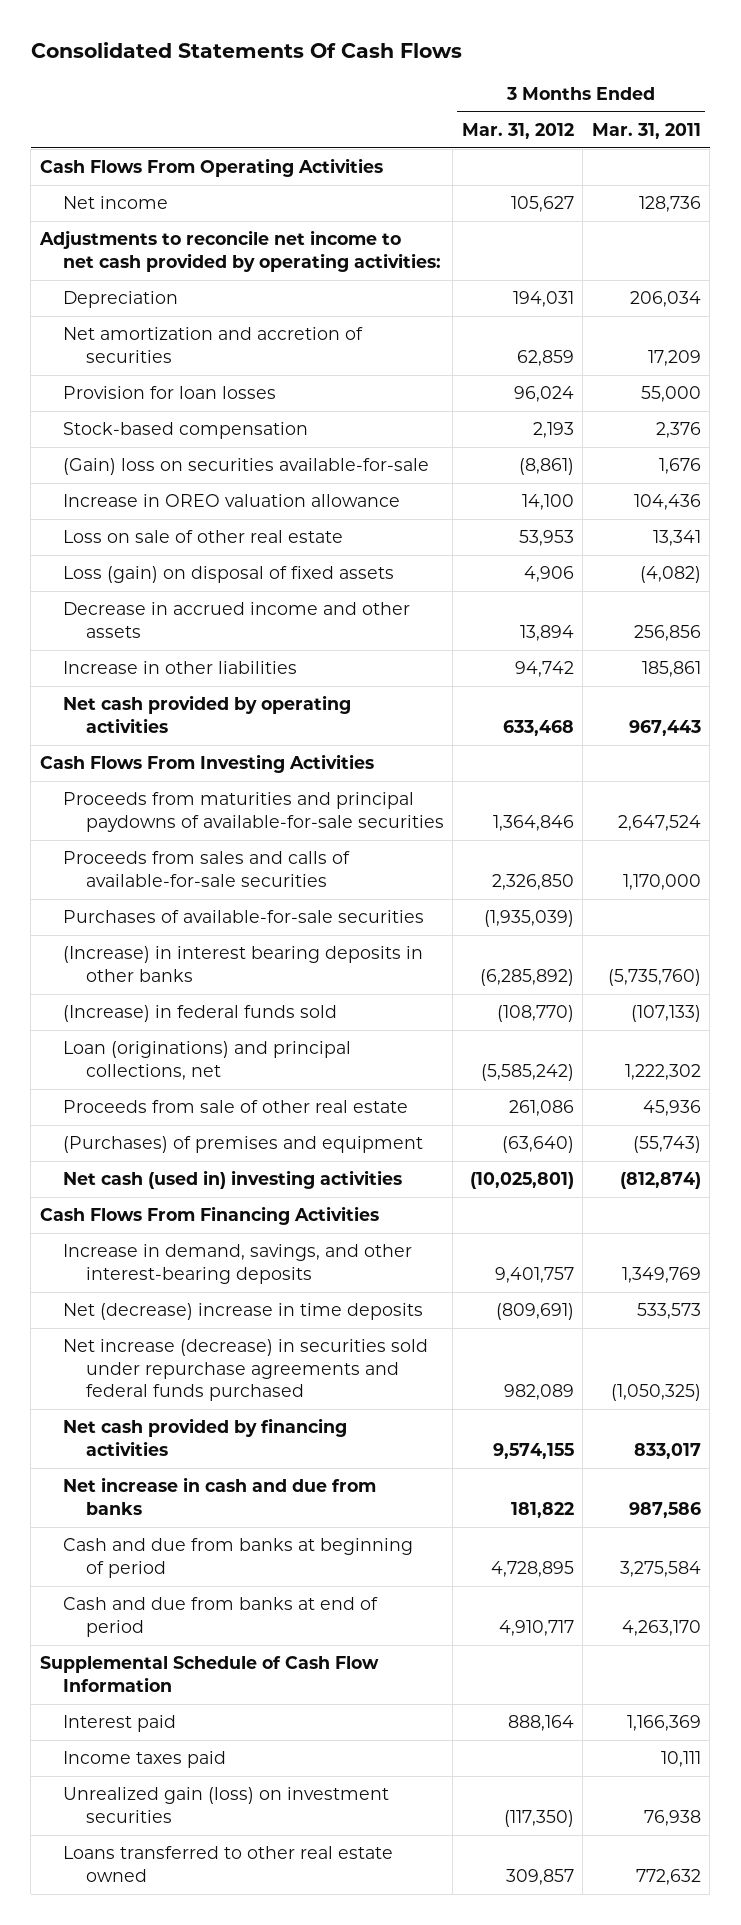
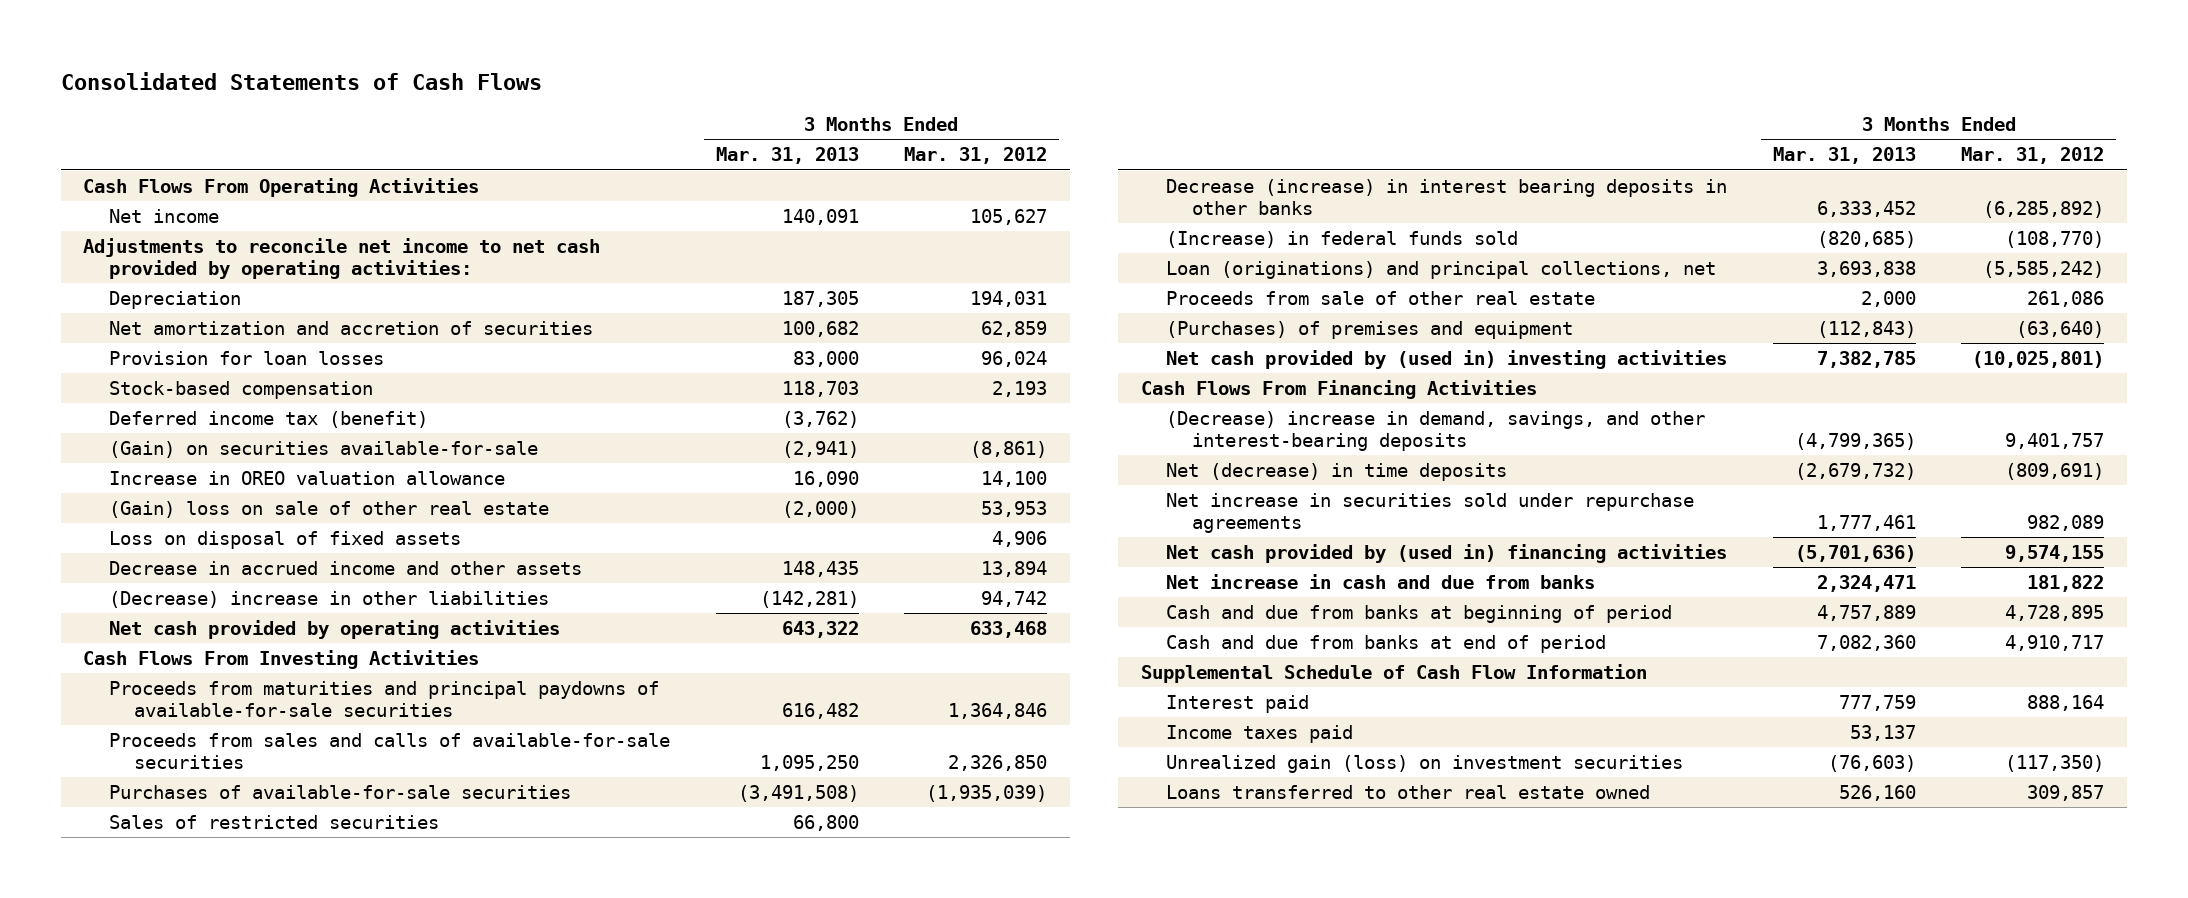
[30,42,462,59] Consolidated Statements Of Cash Flows -> [60,72,542,91] Consolidated Statements of Cash Flows
[591,123,701,140] Mar. 31, 2011 -> none
none -> [715,147,859,165] Mar. 31, 2013
none -> [108,411,428,429] Deferred income tax (benefit)
[62,458,429,476] (Gain) loss on securities available-for-sale -> [108,441,538,459] (Gain) on securities available-for-sale
[62,530,343,544] Loss on sale of other real estate -> [108,501,549,519] (Gain) loss on sale of other real estate
[62,566,394,584] Loss (gain) on disposal of fixed assets -> [108,531,461,550] Loss on disposal of fixed assets
[62,661,297,675] Increase in other liabilities -> [108,591,549,609] (Decrease) increase in other liabilities
none -> [108,815,439,830] Sales of restricted securities
[62,946,423,982] (Increase) in interest bearing deposits in other banks -> [1166,179,1728,216] Decrease (increase) in interest bearing deposits in other banks
[62,1170,402,1190] Net cash (used in) investing activities -> [1166,350,1728,370] Net cash provided by (used in) investing activities
[62,1244,412,1284] Increase in demand, savings, and other interest-bearing deposits -> [1166,411,1706,452] (Decrease) increase in demand, savings, and other interest-bearing deposits
[62,1303,423,1321] Net (decrease) increase in time deposits -> [1166,463,1508,482] Net (decrease) in time deposits
[62,1339,428,1402] Net increase (decrease) in securities sold under repurchase agreements and federal funds purchased -> [1166,493,1695,534] Net increase in securities sold under repurchase agreements
[62,1418,347,1456] Net cash provided by financing activities -> [1166,544,1728,564] Net cash provided by (used in) financing activities

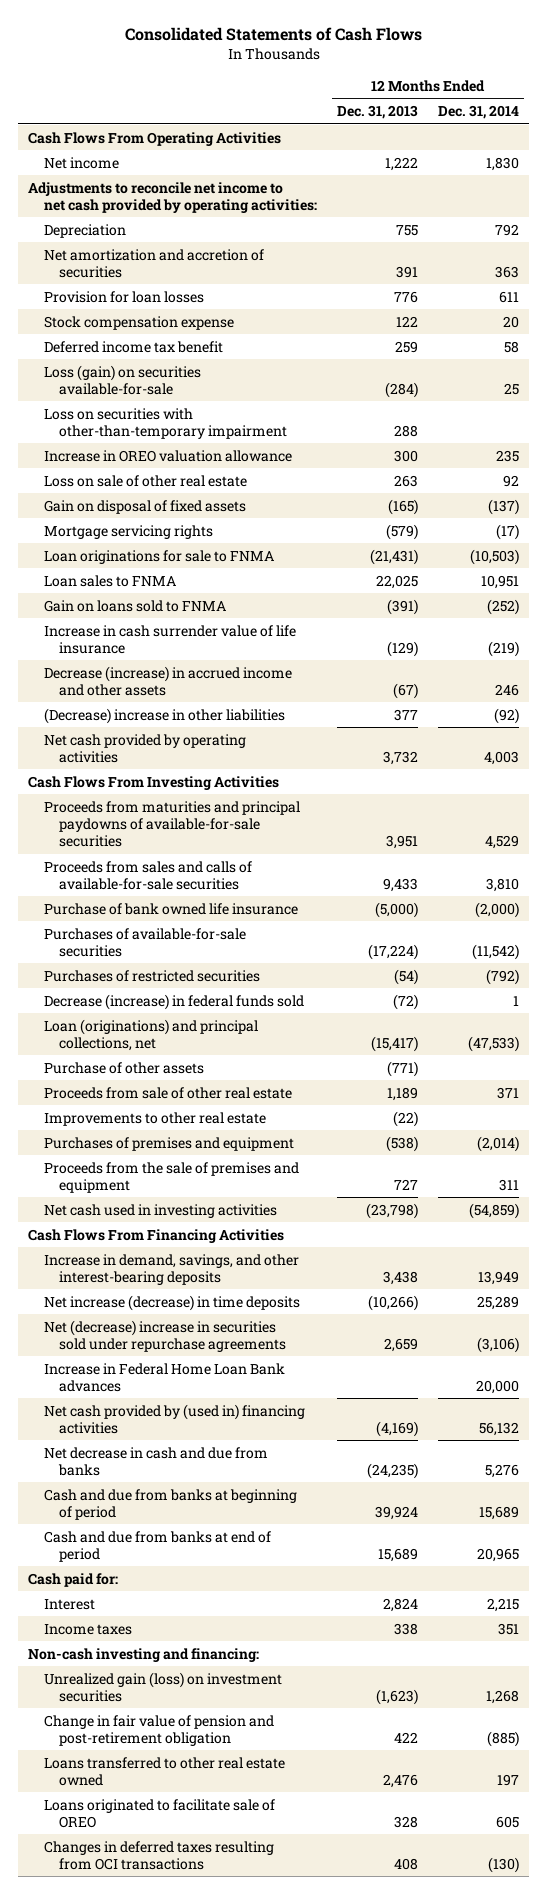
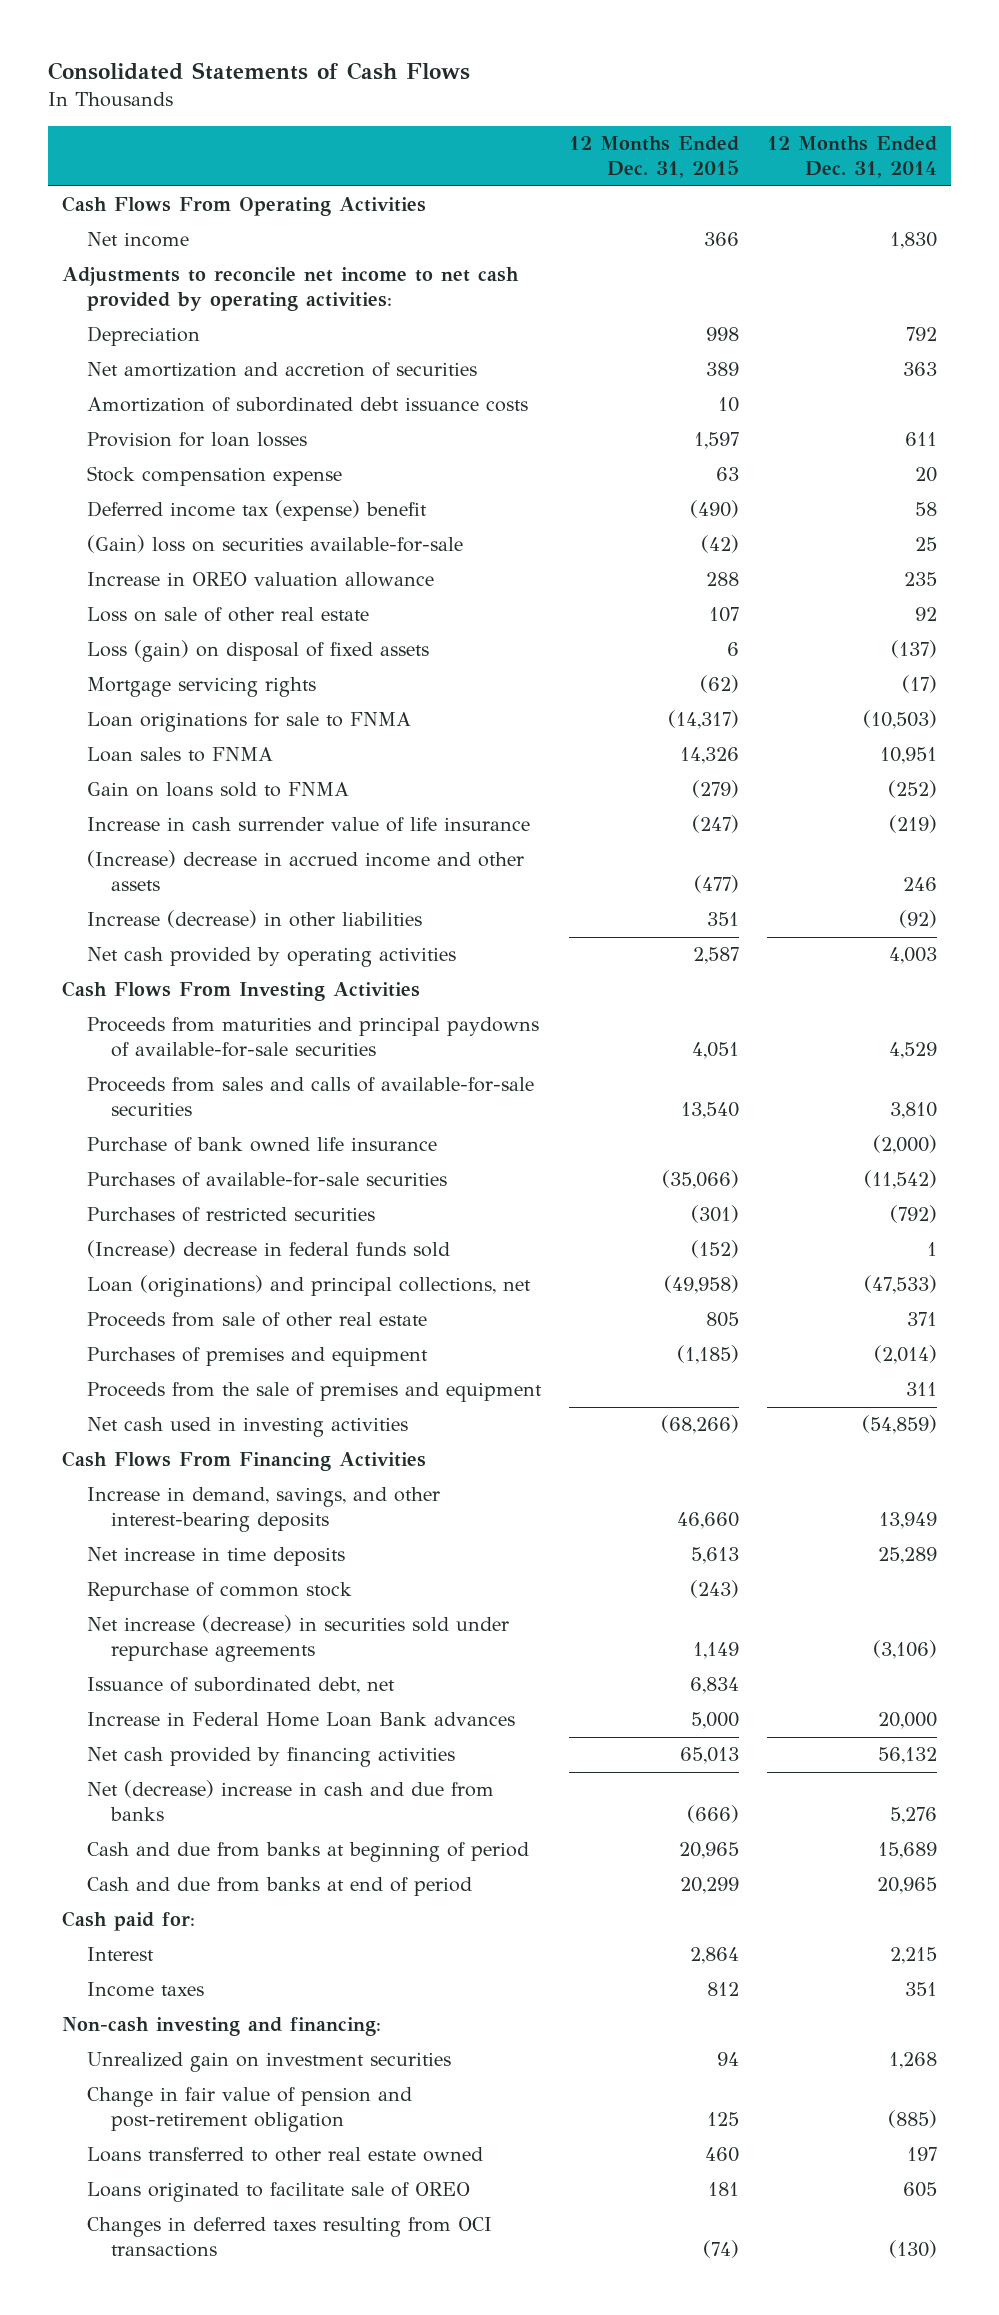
[337,105,419,120] Dec. 31, 2013 -> none
none -> [568,136,739,179] 12 Months Ended Dec. 31, 2015
none -> [86,397,528,413] Amortization of subordinated debt issuance costs
[43,407,288,439] Loss on securities with other-than-temporary impairment -> none
[43,340,223,353] Deferred income tax benefit -> [86,500,427,522] Deferred income tax (expense) benefit
[43,364,201,395] Loss (gain) on securities available-for-sale -> [86,535,463,554] (Gain) loss on securities available-for-sale
[43,499,246,514] Gain on disposal of fixed assets -> [86,640,429,663] Loss (gain) on disposal of fixed assets
[43,665,292,696] Decrease (increase) in accrued income and other assets -> [86,850,524,892] (Increase) decrease in accrued income and other assets
[43,707,285,724] (Decrease) increase in other liabilities -> [86,910,422,929] Increase (decrease) in other liabilities
[43,993,304,1010] Decrease (increase) in federal funds sold -> [86,1240,450,1259] (Increase) decrease in federal funds sold
[43,1061,204,1074] Purchase of other assets -> none
[43,1111,266,1126] Improvements to other real estate -> none
[43,1294,300,1311] Net increase (decrease) in time deposits -> [86,1547,345,1567] Net increase in time deposits
none -> [86,1582,352,1602] Repurchase of common stock
[43,1319,287,1352] Net (decrease) increase in securities sold under repurchase agreements -> [86,1615,509,1663] Net increase (decrease) in securities sold under repurchase agreements
none -> [86,1677,395,1695] Issuance of subordinated debt, net
[43,1403,305,1434] Net cash provided by (used in) financing activities -> [86,1747,455,1768] Net cash provided by financing activities
[43,1446,268,1476] Net decrease in cash and due from banks -> [86,1780,494,1822] Net (decrease) increase in cash and due from banks
[43,1671,282,1702] Unrealized gain (loss) on investment securities -> [86,2052,451,2073] Unrealized gain on investment securities

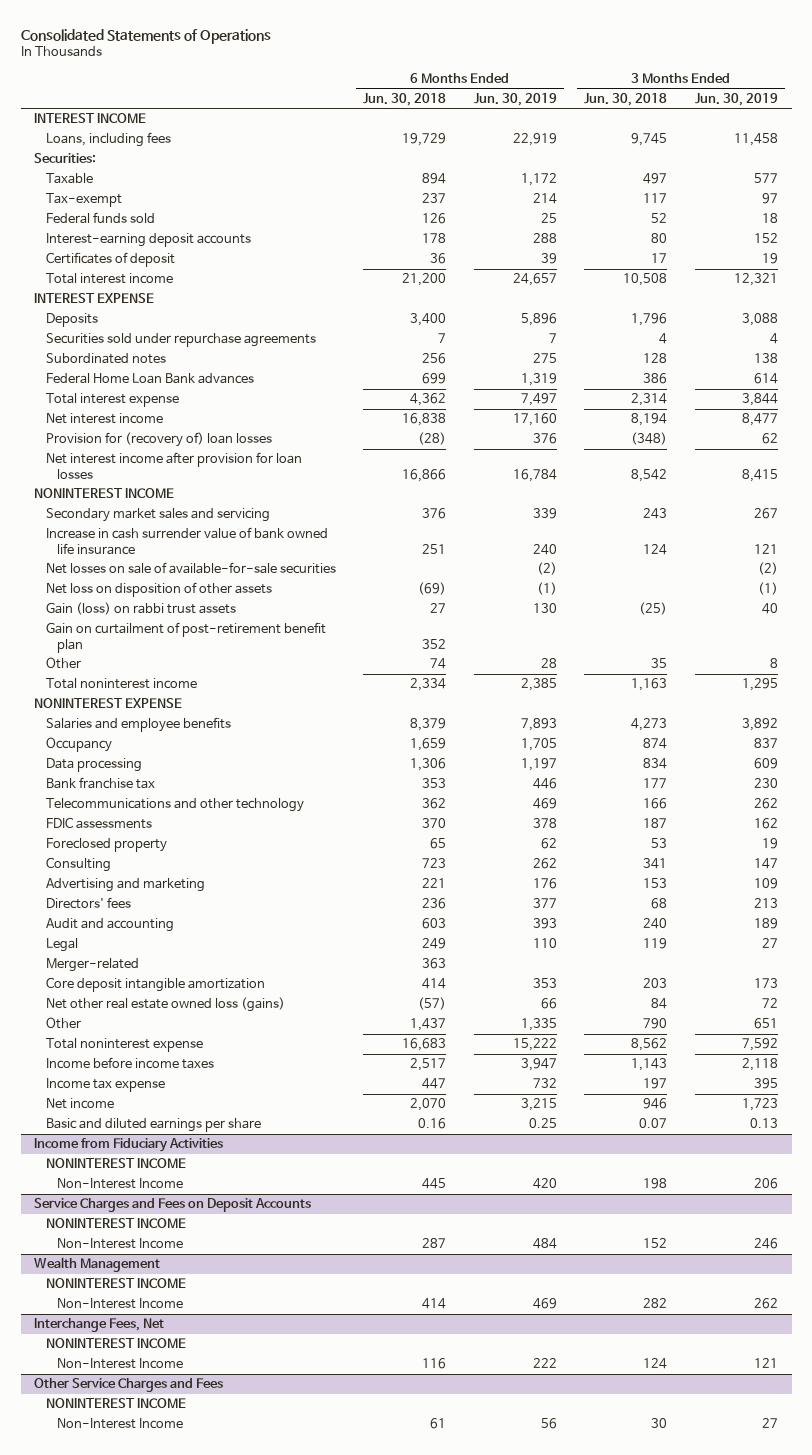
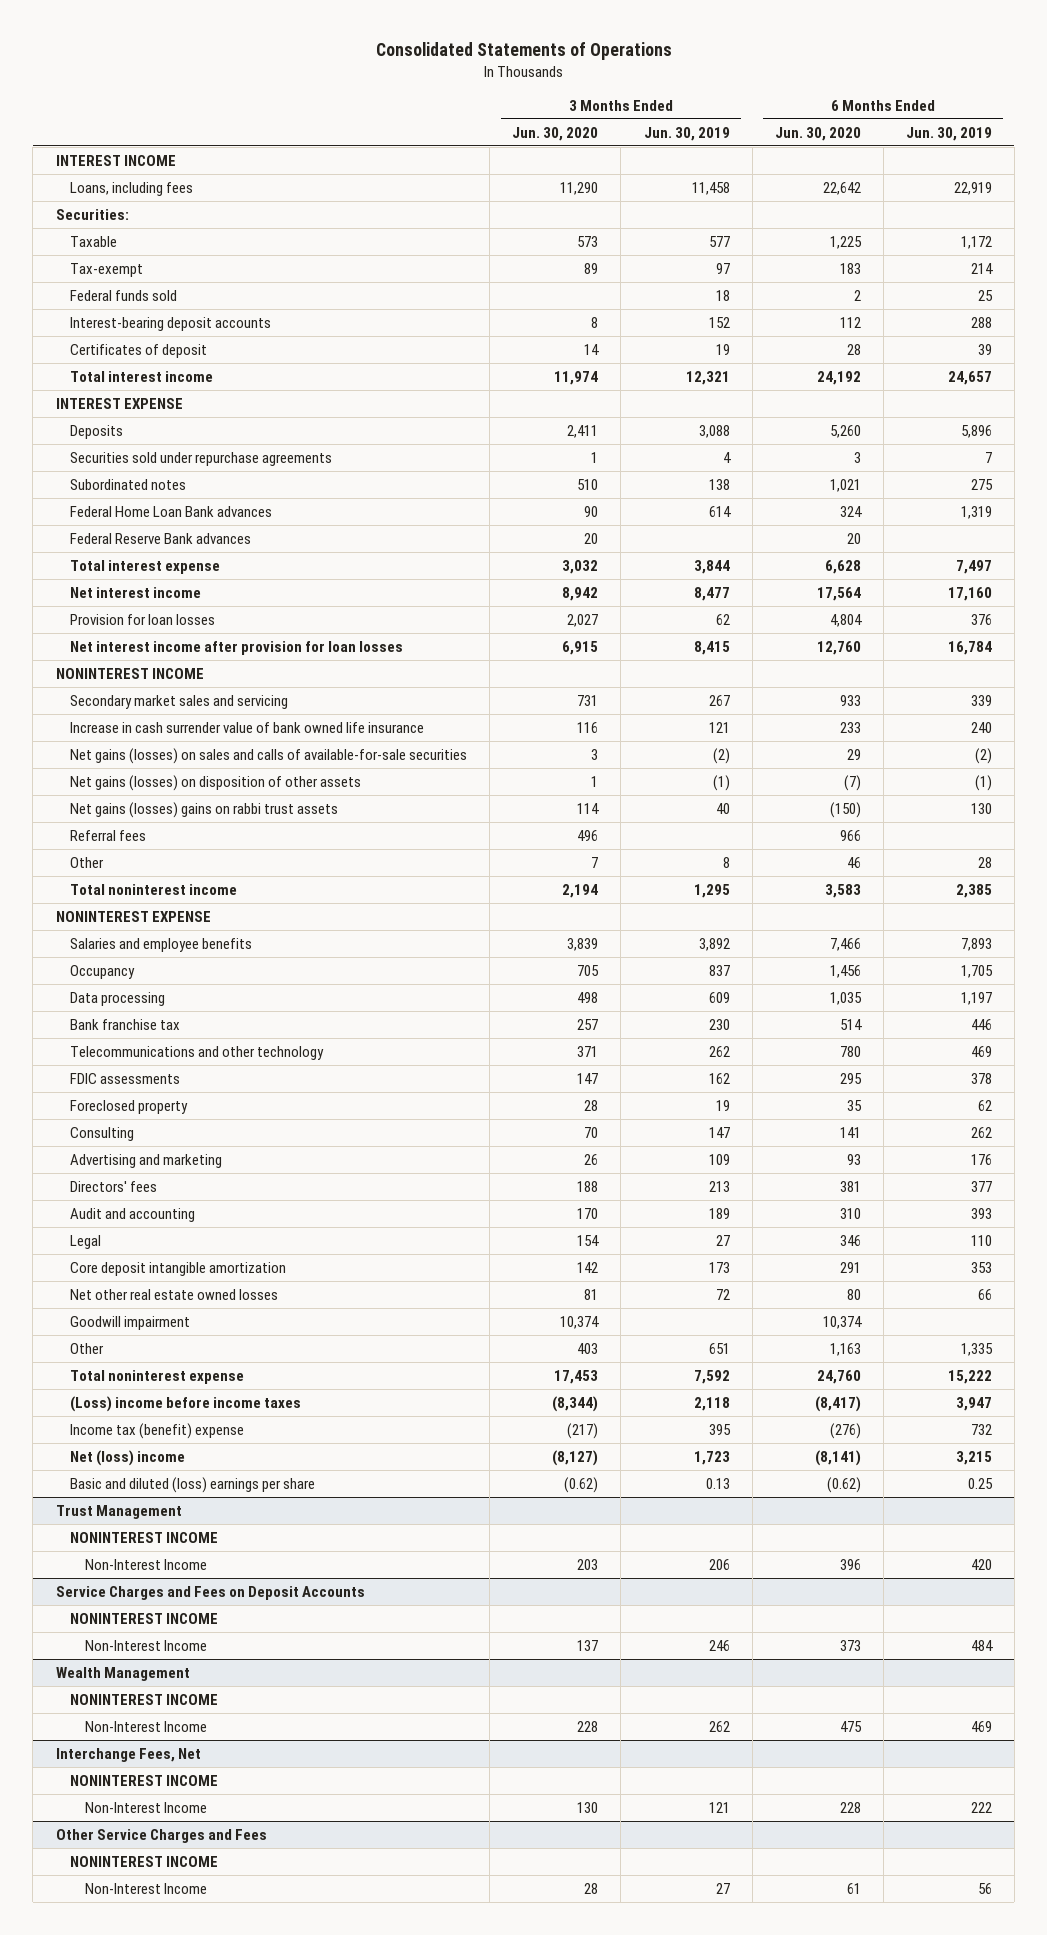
[363,92,447,106] Jun. 30, 2018 -> none
[584,92,668,106] Jun. 30, 2018 -> none
none -> [512,126,599,141] Jun. 30, 2020
none -> [774,126,861,141] Jun. 30, 2020
[45,233,251,248] Interest-earning deposit accounts -> [70,316,272,331] Interest-bearing deposit accounts
none -> [70,532,252,544] Federal Reserve Bank advances
[45,432,272,448] Provision for (recovery of) loan losses -> [70,613,216,625] Provision for loan losses
[45,622,326,653] Gain on curtailment of post-retirement benefit plan -> none
[45,562,336,575] Net losses on sale of available-for-sale securities -> [70,747,468,764] Net gains (losses) on sales and calls of available-for-sale securities
[45,582,272,598] Net loss on disposition of other assets -> [70,774,362,791] Net gains (losses) on disposition of other assets
[45,602,236,616] Gain (loss) on rabbi trust assets -> [70,801,339,818] Net gains (losses) gains on rabbi trust assets
none -> [70,829,147,841] Referral fees
[45,958,139,973] Merger-related -> none
[45,997,285,1013] Net other real estate owned loss (gains) -> [70,1288,279,1300] Net other real estate owned losses
none -> [70,1315,191,1330] Goodwill impairment
[34,1138,224,1153] Income from Fiduciary Activities -> none
[45,1057,214,1070] Income before income taxes -> [70,1395,302,1412] (Loss) income before income taxes
[45,1078,165,1093] Income tax expense -> [70,1422,245,1439] Income tax (benefit) expense
[45,1098,114,1110] Net income -> [70,1449,186,1466] Net (loss) income
[45,1118,261,1133] Basic and diluted earnings per share -> [70,1476,316,1493] Basic and diluted (loss) earnings per share
none -> [55,1504,182,1519] Trust Management

